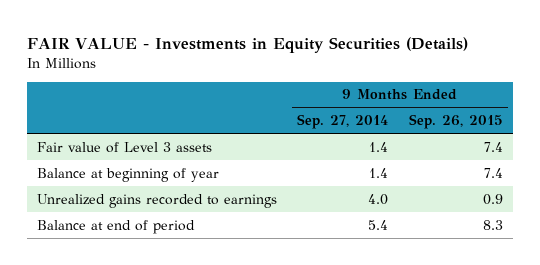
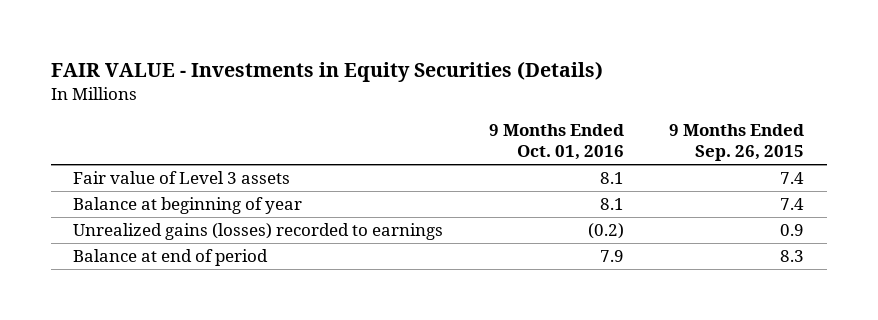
[297,114,389,130] Sep. 27, 2014 -> none
none -> [488,124,624,161] 9 Months Ended Oct. 01, 2016
[37,193,278,208] Unrealized gains recorded to earnings -> [73,223,444,241] Unrealized gains (losses) recorded to earnings

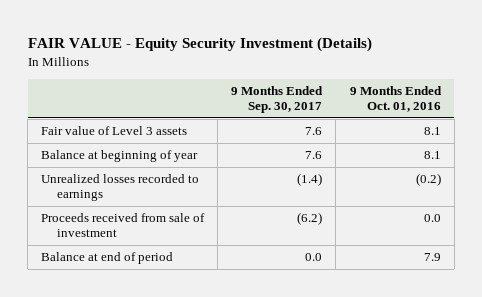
[50,61,603,83] FAIR VALUE - Investments in Equity Securities (Details) -> [27,37,372,53] FAIR VALUE - Equity Security Investment (Details)
[669,124,805,162] 9 Months Ended Sep. 26, 2015 -> none
none -> [231,85,324,113] 9 Months Ended Sep. 30, 2017
[73,223,444,241] Unrealized gains (losses) recorded to earnings -> [41,174,200,202] Unrealized losses recorded to earnings
none -> [41,213,206,238] Proceeds received from sale of investment

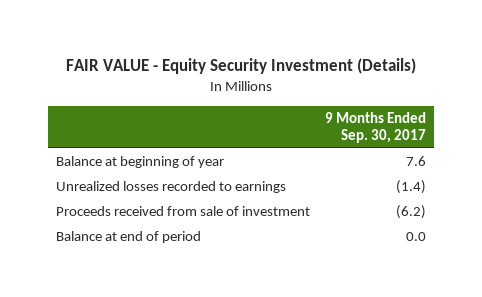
[349,85,442,112] 9 Months Ended Oct. 01, 2016 -> none
[41,126,188,136] Fair value of Level 3 assets -> none

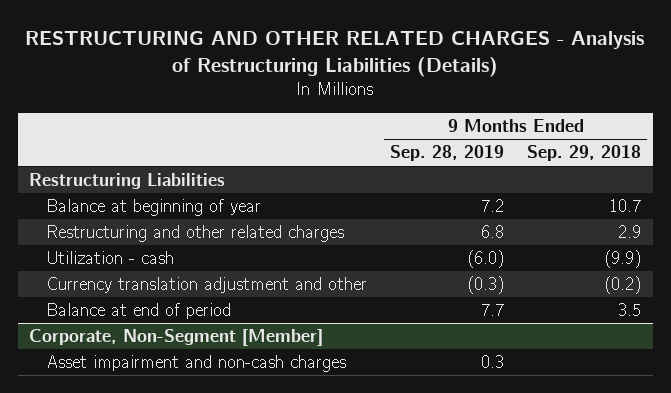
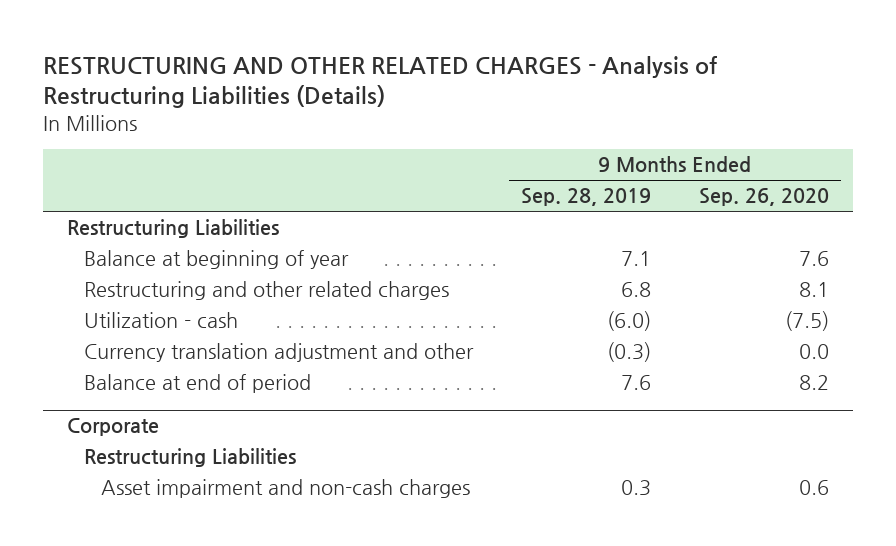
[527,145,642,162] Sep. 29, 2018 -> none
none -> [698,188,829,207] Sep. 26, 2020
[481,199,505,213] 7.2 -> [620,251,651,267] 7.1
[481,304,505,317] 7.7 -> [620,375,651,391] 7.6
[29,329,324,347] Corporate, Non-Segment [Member] -> [66,418,159,437] Corporate
none -> [84,448,297,468] Restructuring Liabilities

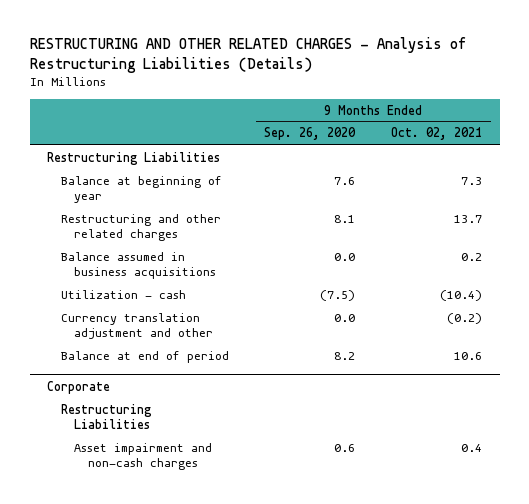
[520,188,651,207] Sep. 28, 2019 -> none
none -> [391,127,483,141] Oct. 02, 2021
none -> [60,251,217,280] Balance assumed in business acquisitions

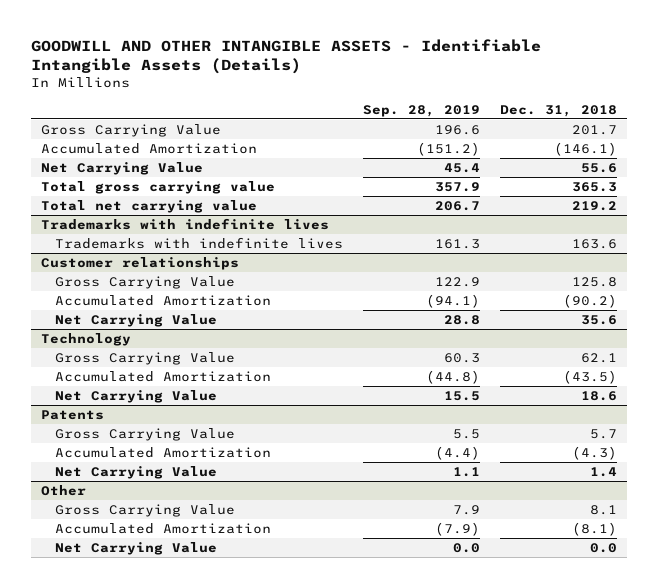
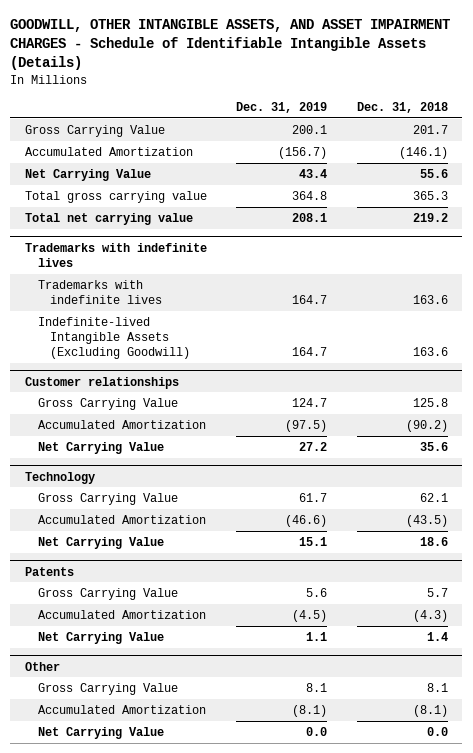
[31,38,542,75] GOODWILL AND OTHER INTANGIBLE ASSETS - Identifiable Intangible Assets (Details) -> [10,19,451,71] GOODWILL, OTHER INTANGIBLE ASSETS, AND ASSET IMPAIRMENT CHARGES - Schedule of Identifiable Intangible Assets (Details)
[363,104,481,117] Sep. 28, 2019 -> none
none -> [236,101,328,113] Dec. 31, 2019
none -> [37,317,190,360] Indefinite-lived Intangible Assets (Excluding Goodwill)

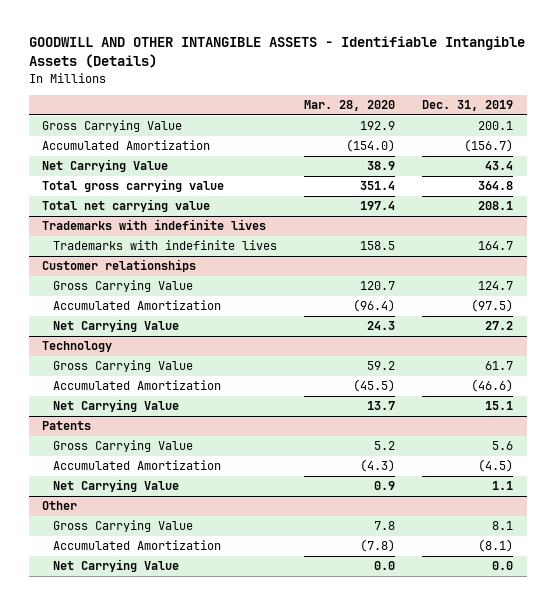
[10,19,451,71] GOODWILL, OTHER INTANGIBLE ASSETS, AND ASSET IMPAIRMENT CHARGES - Schedule of Identifiable Intangible Assets (Details) -> [28,36,525,69] GOODWILL AND OTHER INTANGIBLE ASSETS - Identifiable Intangible Assets (Details)
[356,101,448,113] Dec. 31, 2018 -> none
none -> [304,100,396,112] Mar. 28, 2020
[37,317,190,360] Indefinite-lived Intangible Assets (Excluding Goodwill) -> none

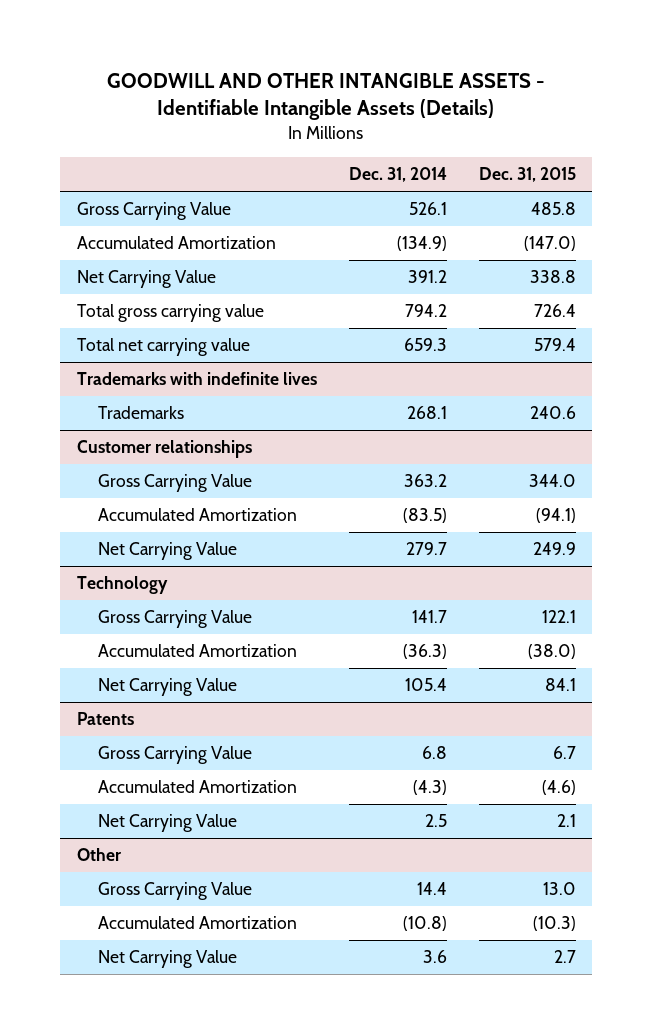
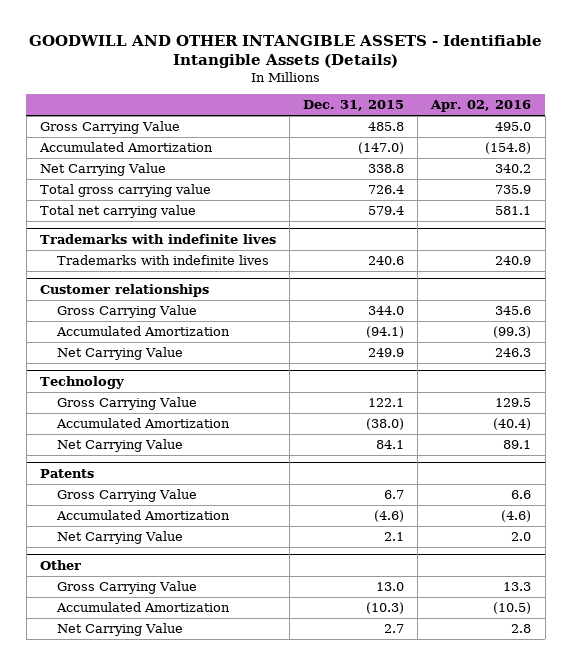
[348,167,447,183] Dec. 31, 2014 -> none
none -> [430,100,532,113] Apr. 02, 2016
[97,406,184,420] Trademarks -> [57,255,270,266] Trademarks with indefinite lives

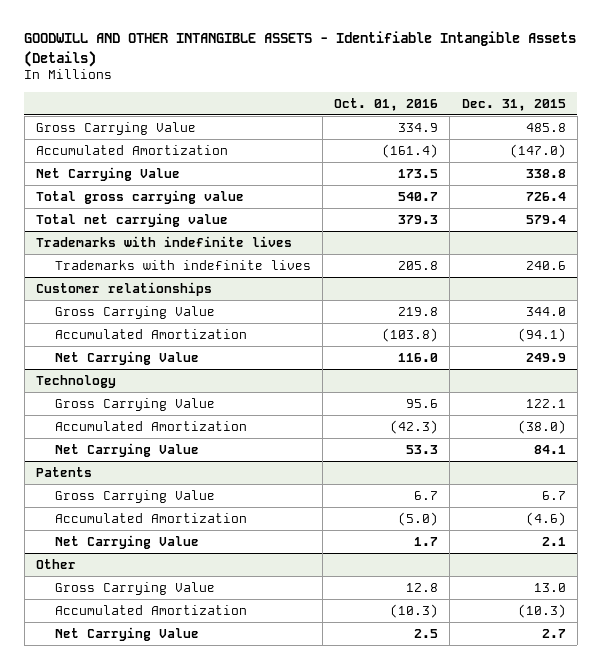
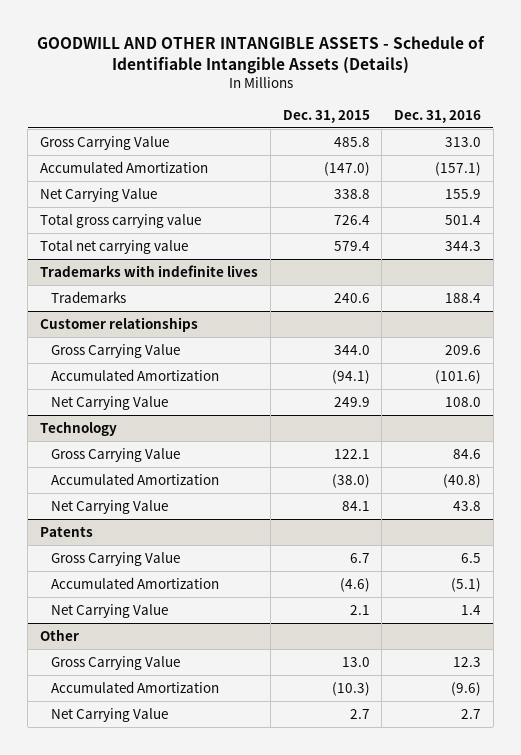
[24,31,577,67] GOODWILL AND OTHER INTANGIBLE ASSETS - Identifiable Intangible Assets (Details) -> [36,35,485,74] GOODWILL AND OTHER INTANGIBLE ASSETS - Schedule of Identifiable Intangible Assets (Details)
[334,97,439,111] Oct. 01, 2016 -> none
none -> [394,109,482,123] Dec. 31, 2016
[54,259,311,270] Trademarks with indefinite lives -> [50,290,126,303] Trademarks

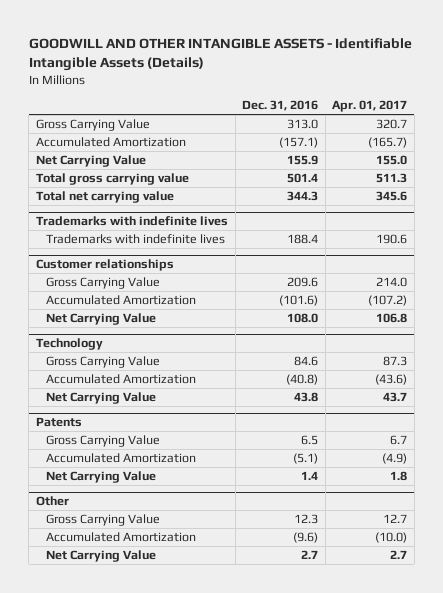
[36,35,485,74] GOODWILL AND OTHER INTANGIBLE ASSETS - Schedule of Identifiable Intangible Assets (Details) -> [28,38,412,72] GOODWILL AND OTHER INTANGIBLE ASSETS - Identifiable Intangible Assets (Details)
[282,109,370,123] Dec. 31, 2015 -> none
none -> [332,100,408,113] Apr. 01, 2017
[50,290,126,303] Trademarks -> [45,234,225,245] Trademarks with indefinite lives

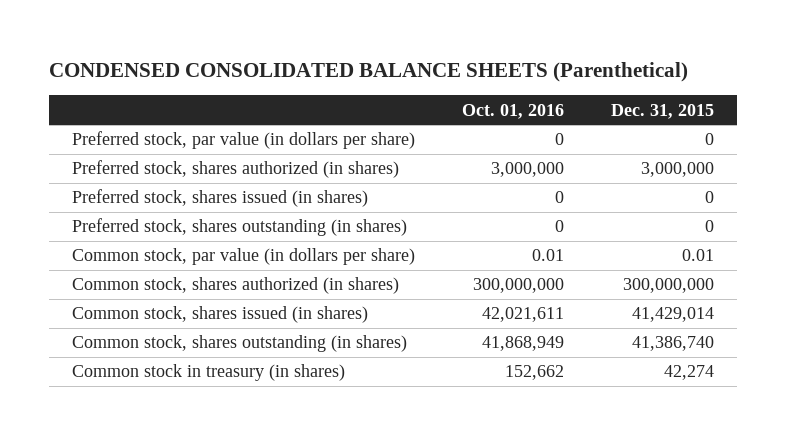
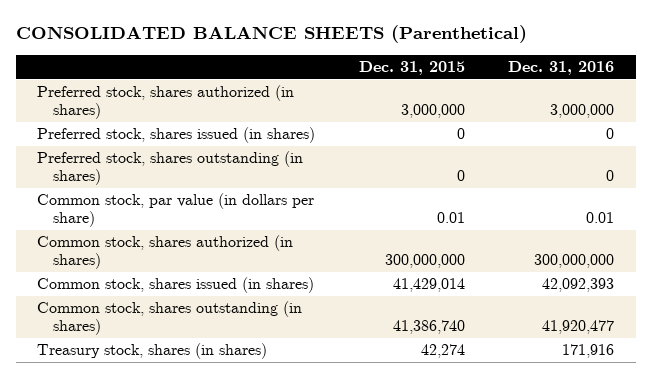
[48,62,688,83] CONDENSED CONSOLIDATED BALANCE SHEETS (Parenthetical) -> [15,25,527,44] CONSOLIDATED BALANCE SHEETS (Parenthetical)
[462,103,565,119] Oct. 01, 2016 -> none
none -> [508,60,615,75] Dec. 31, 2016
[72,131,416,150] Preferred stock, par value (in dollars per share) -> none
[72,364,346,382] Common stock in treasury (in shares) -> [37,343,268,360] Treasury stock, shares (in shares)

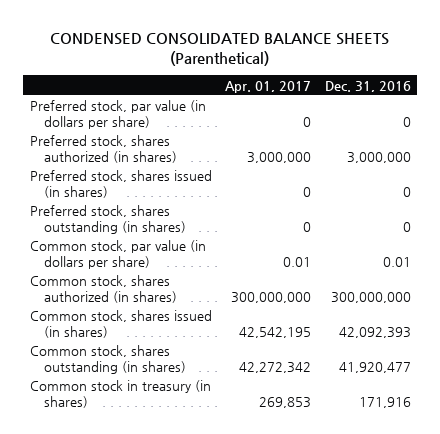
[15,25,527,44] CONSOLIDATED BALANCE SHEETS (Parenthetical) -> [50,32,390,66] CONDENSED CONSOLIDATED BALANCE SHEETS (Parenthetical)
[358,60,465,75] Dec. 31, 2015 -> none
none -> [225,80,312,93] Apr. 01, 2017
none -> [29,100,206,129] Preferred stock, par value (in dollars per share)
[37,343,268,360] Treasury stock, shares (in shares) -> [29,380,211,408] Common stock in treasury (in shares)

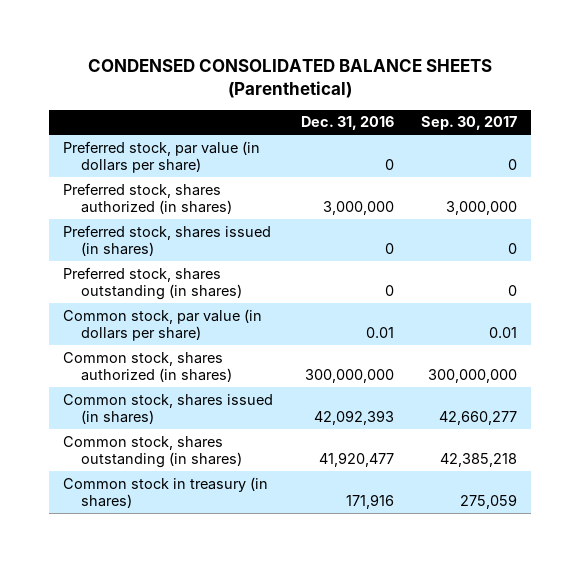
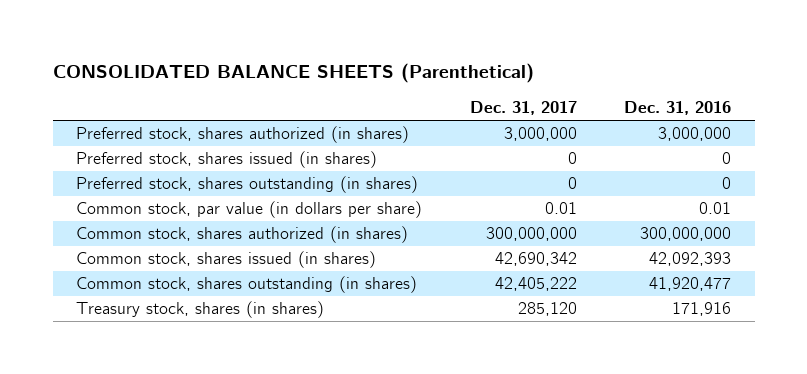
[88,58,493,98] CONDENSED CONSOLIDATED BALANCE SHEETS (Parenthetical) -> [52,63,534,84] CONSOLIDATED BALANCE SHEETS (Parenthetical)
[421,116,518,131] Sep. 30, 2017 -> none
none -> [469,101,577,116] Dec. 31, 2017
[63,140,261,173] Preferred stock, par value (in dollars per share) -> none
[63,476,269,508] Common stock in treasury (in shares) -> [76,301,325,319] Treasury stock, shares (in shares)

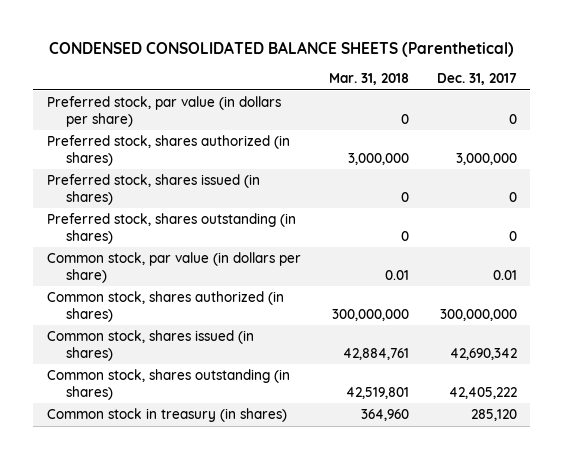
[52,63,534,84] CONSOLIDATED BALANCE SHEETS (Parenthetical) -> [48,40,514,57] CONDENSED CONSOLIDATED BALANCE SHEETS (Parenthetical)
[623,101,731,116] Dec. 31, 2016 -> none
none -> [328,73,409,86] Mar. 31, 2018
none -> [47,96,282,127] Preferred stock, par value (in dollars per share)
[76,301,325,319] Treasury stock, shares (in shares) -> [47,408,288,423] Common stock in treasury (in shares)

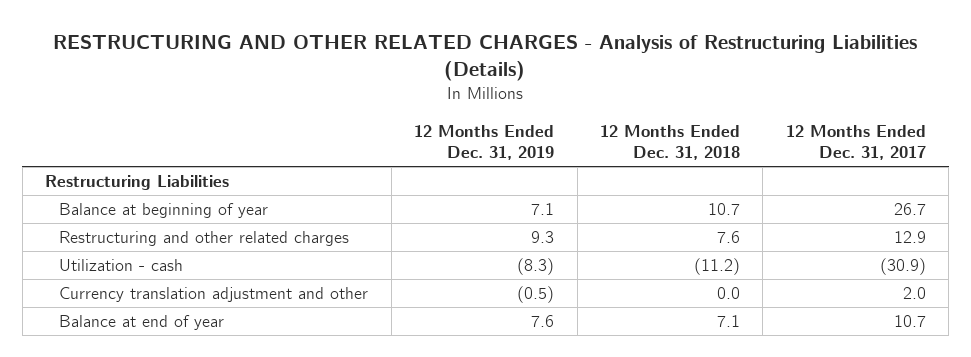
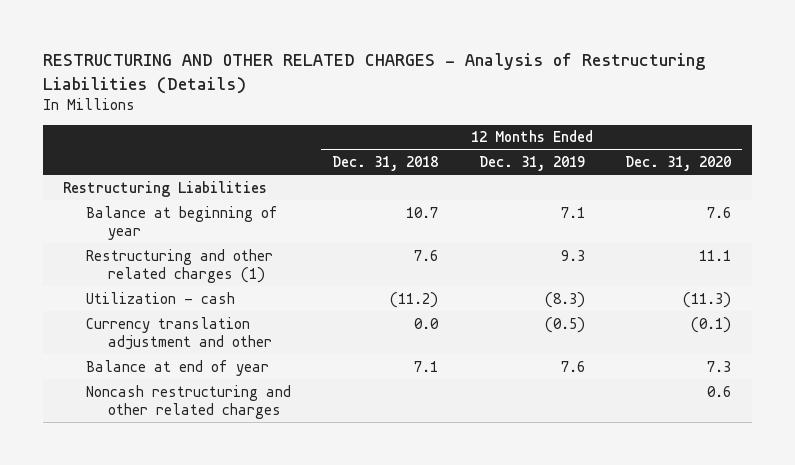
[785,124,926,161] 12 Months Ended Dec. 31, 2017 -> none
none -> [625,156,732,172] Dec. 31, 2020
[59,231,350,247] Restructuring and other related charges -> [85,248,273,284] Restructuring and other related charges (1)
none -> [85,384,291,420] Noncash restructuring and other related charges

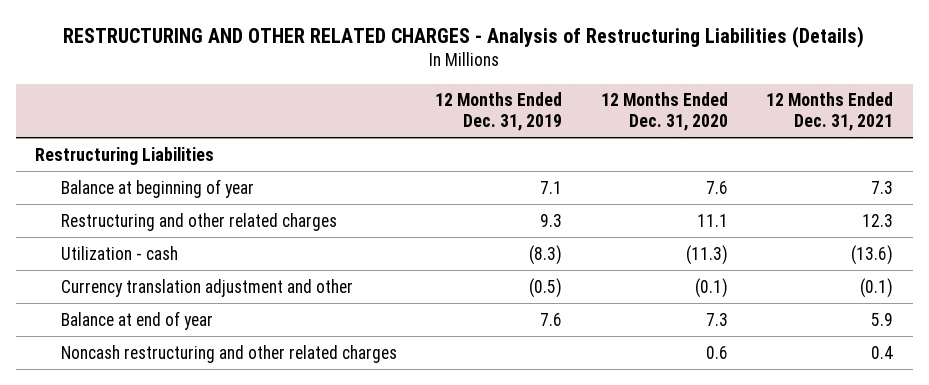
[331,156,438,172] Dec. 31, 2018 -> none
none -> [766,92,894,131] 12 Months Ended Dec. 31, 2021
[85,248,273,284] Restructuring and other related charges (1) -> [60,212,337,231] Restructuring and other related charges

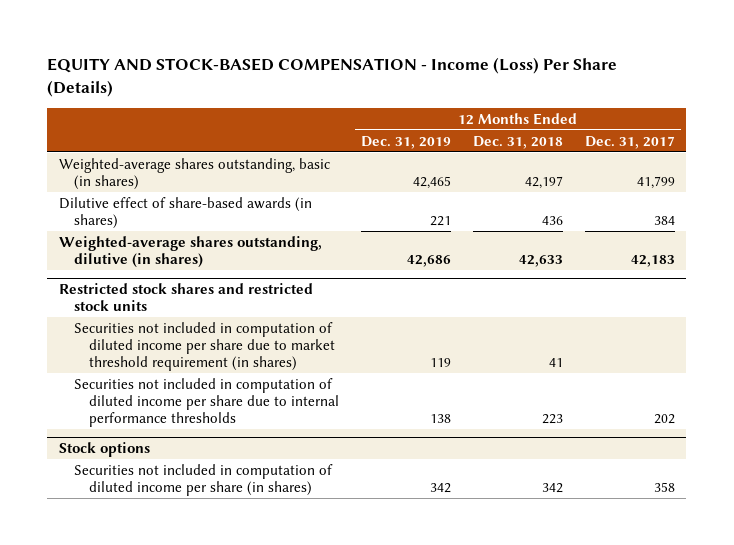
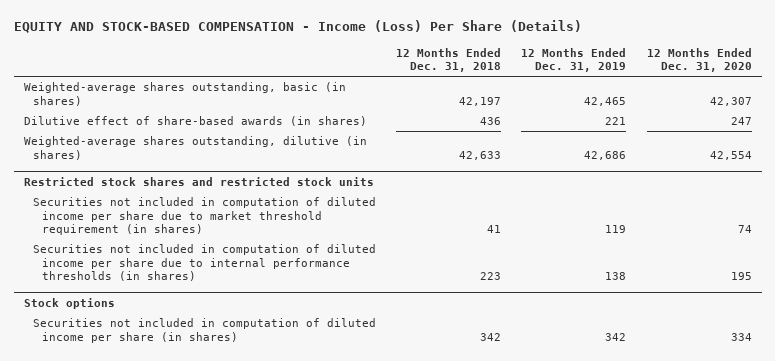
[585,135,676,149] Dec. 31, 2017 -> none
none -> [646,47,752,72] 12 Months Ended Dec. 31, 2020
[73,377,339,427] Securities not included in computation of diluted income per share due to internal performance thresholds -> [33,244,377,281] Securities not included in computation of diluted income per share due to internal performance thresholds (in shares)

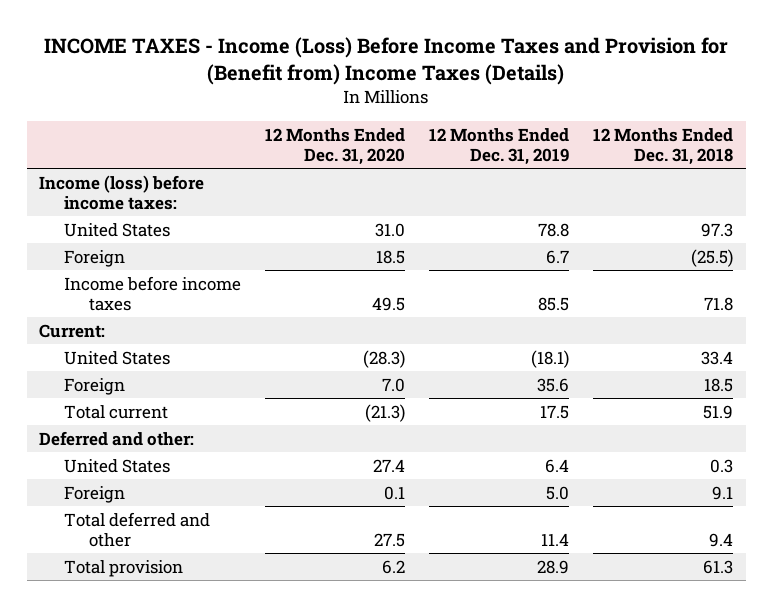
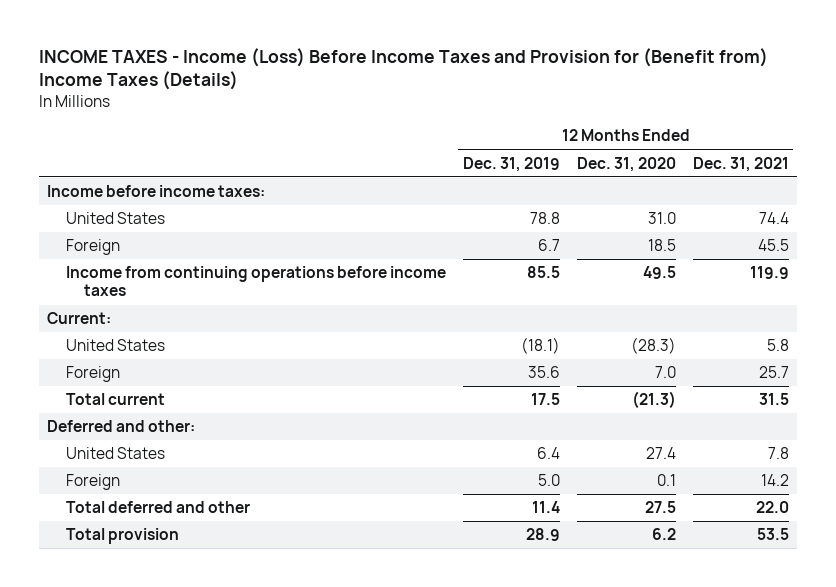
[593,127,734,165] 12 Months Ended Dec. 31, 2018 -> none
none -> [692,156,789,172] Dec. 31, 2021
[38,174,204,210] Income (loss) before income taxes: -> [47,185,266,198] Income before income taxes:
[63,275,241,311] Income before income taxes -> [65,266,446,297] Income from continuing operations before income taxes

